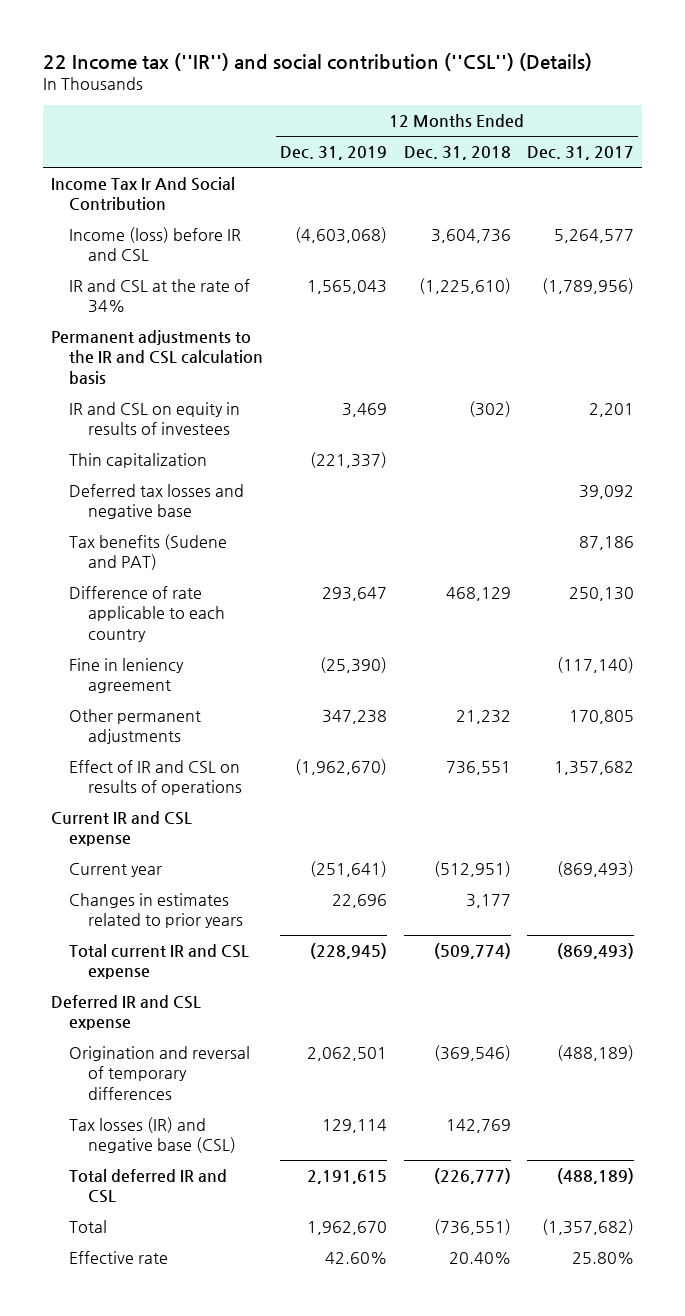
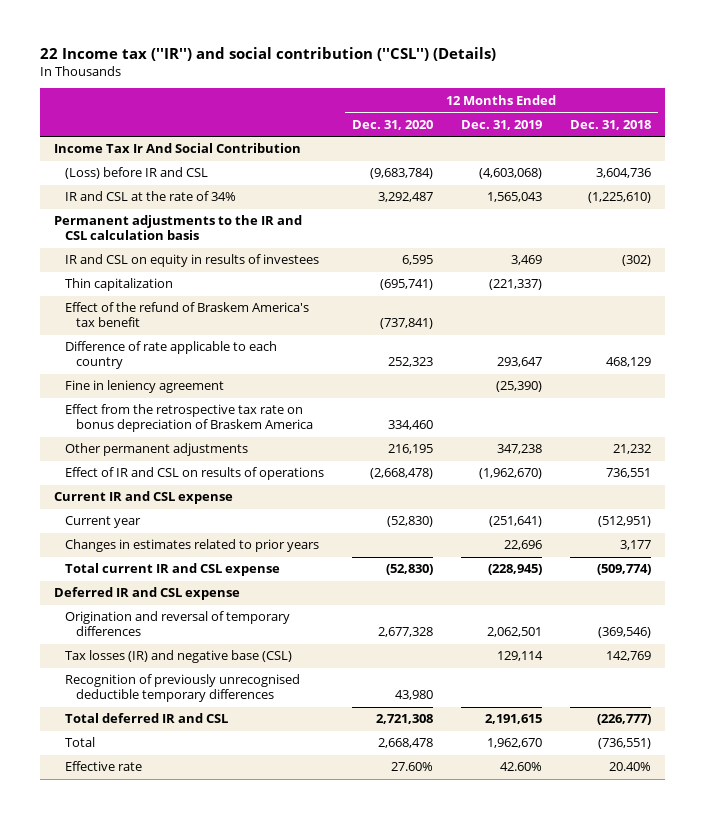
[527,146,635,161] Dec. 31, 2017 -> none
none -> [351,119,433,130] Dec. 31, 2020
[69,227,242,262] Income (loss) before IR and CSL -> [64,167,208,180] (Loss) before IR and CSL
[69,484,245,520] Deferred tax losses and negative base -> none
[69,534,228,571] Tax benefits (Sudene and PAT) -> none
none -> [64,302,309,328] Effect of the refund of Braskem America's tax benefit
none -> [64,404,313,433] Effect from the retrospective tax rate on bonus depreciation of Braskem America
none -> [64,674,300,703] Recognition of previously unrecognised deductible temporary differences

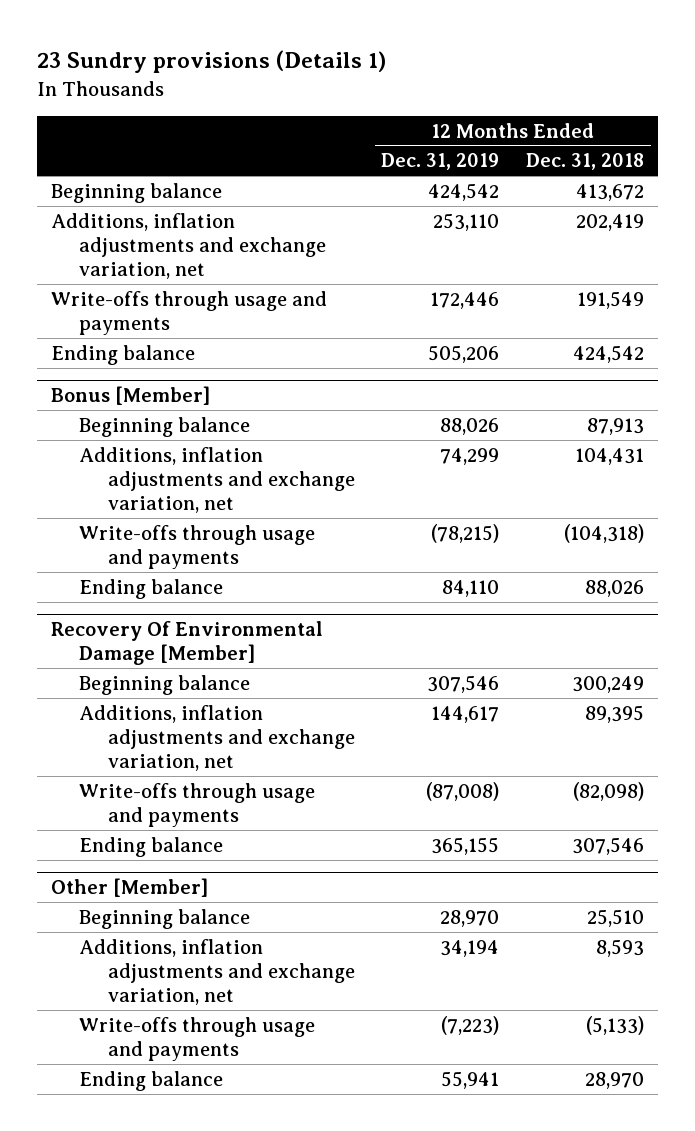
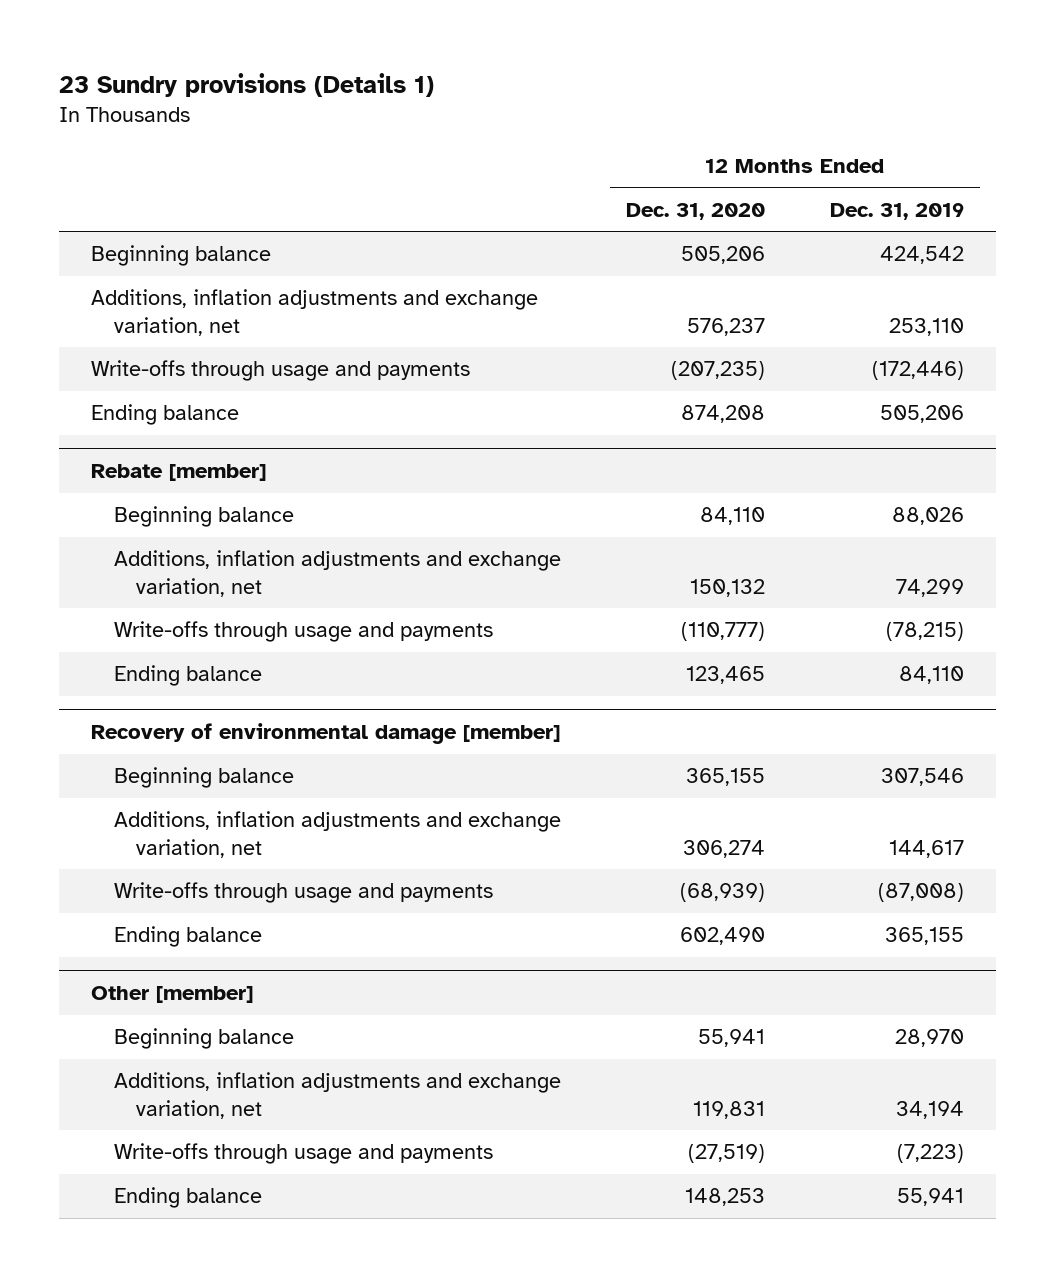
[526,153,645,171] Dec. 31, 2018 -> none
none -> [625,202,765,220] Dec. 31, 2020
[430,291,500,309] 172,446 -> [871,361,964,381] (172,446)
[50,385,210,405] Bonus [Member] -> none
none -> [91,464,267,482] Rebate [member]
[50,620,323,666] Recovery Of Environmental Damage [Member] -> [91,723,561,745] Recovery of environmental damage [member]
[50,877,208,897] Other [Member] -> [91,986,254,1004] Other [member]

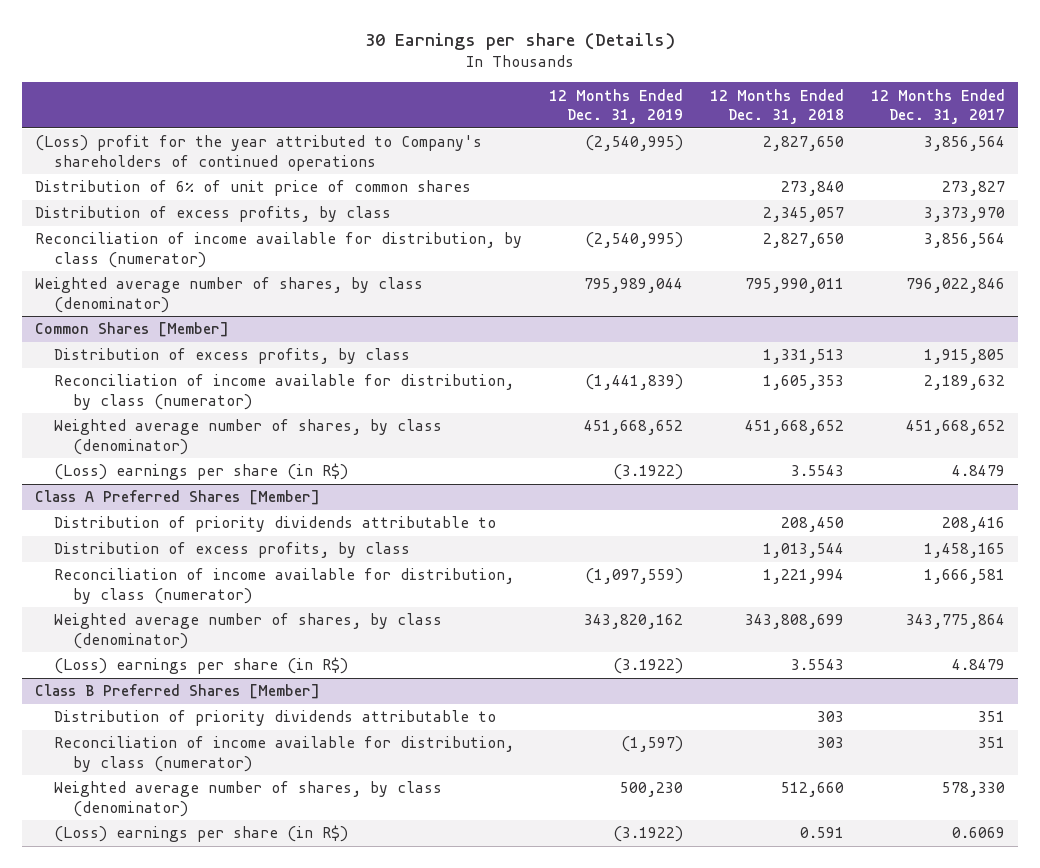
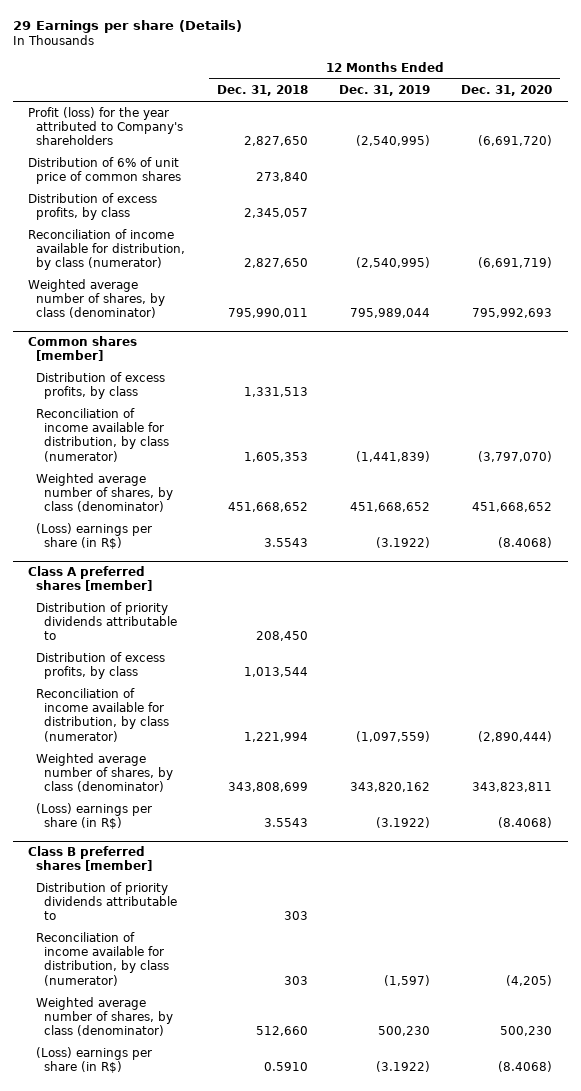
[364,32,675,50] 30 Earnings per share (Details) -> [12,20,242,34] 29 Earnings per share (Details)
[870,88,1005,125] 12 Months Ended Dec. 31, 2017 -> none
none -> [461,85,553,97] Dec. 31, 2020
[34,135,482,171] (Loss) profit for the year attributed to Company's shareholders of continued operations -> [28,107,184,146] Profit (loss) for the year attributed to Company's shareholders
[34,322,229,338] Common Shares [Member] -> [28,336,138,362] Common shares [member]
[34,490,320,506] Class A Preferred Shares [Member] -> [28,566,153,592] Class A preferred shares [member]
[34,684,320,700] Class B Preferred Shares [Member] -> [28,846,153,872] Class B preferred shares [member]
[799,827,844,839] 0.591 -> [263,1062,308,1072] 0.5910

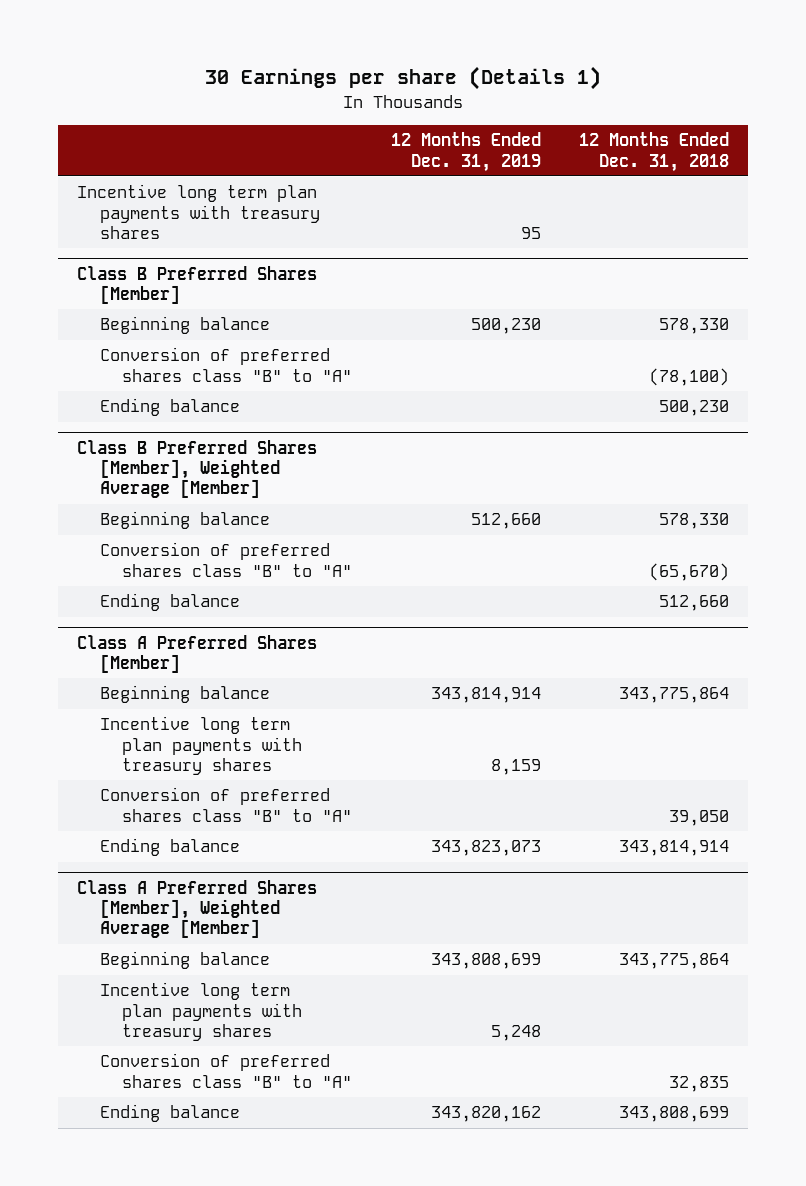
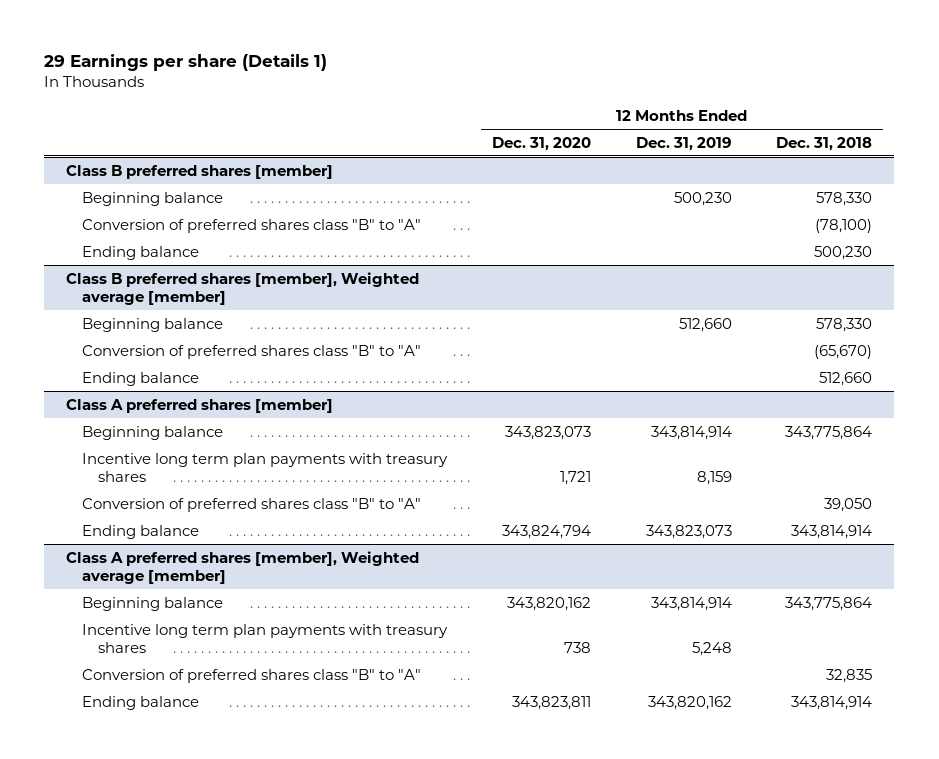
[204,66,601,91] 30 Earnings per share (Details 1) -> [44,54,328,72] 29 Earnings per share (Details 1)
none -> [491,136,591,151] Dec. 31, 2020
[76,184,320,240] Incentive long term plan payments with treasury shares -> none
[76,265,317,304] Class B Preferred Shares [Member] -> [66,164,334,179] Class B preferred shares [member]
[76,439,317,499] Class B Preferred Shares [Member], Weighted Average [Member] -> [66,271,420,305] Class B preferred shares [member], Weighted average [member]
[76,634,317,673] Class A Preferred Shares [Member] -> [66,398,334,413] Class A preferred shares [member]
[76,879,317,939] Class A Preferred Shares [Member], Weighted Average [Member] -> [66,550,420,584] Class A preferred shares [member], Weighted average [member]
[430,953,541,970] 343,808,699 -> [650,596,732,611] 343,814,914
[618,1106,729,1123] 343,808,699 -> [791,695,873,710] 343,814,914

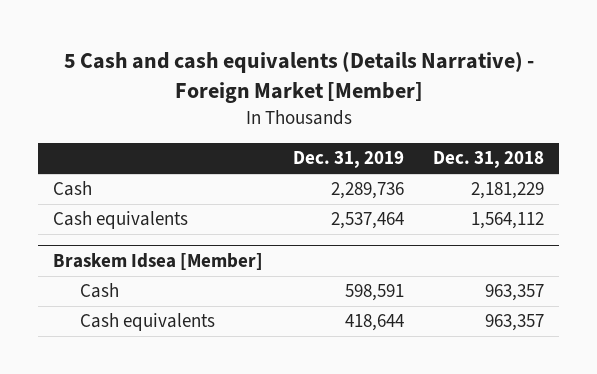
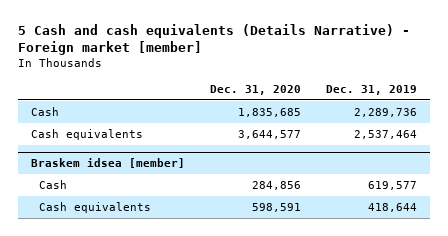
[63,51,534,104] 5 Cash and cash equivalents (Details Narrative) - Foreign Market [Member] -> [18,24,411,56] 5 Cash and cash equivalents (Details Narrative) - Foreign market [member]
[433,151,545,169] Dec. 31, 2018 -> none
none -> [210,84,302,95] Dec. 31, 2020
[53,253,264,271] Braskem Idsea [Member] -> [30,157,185,168] Braskem idsea [member]
[344,284,404,302] 598,591 -> [368,180,418,190] 619,577

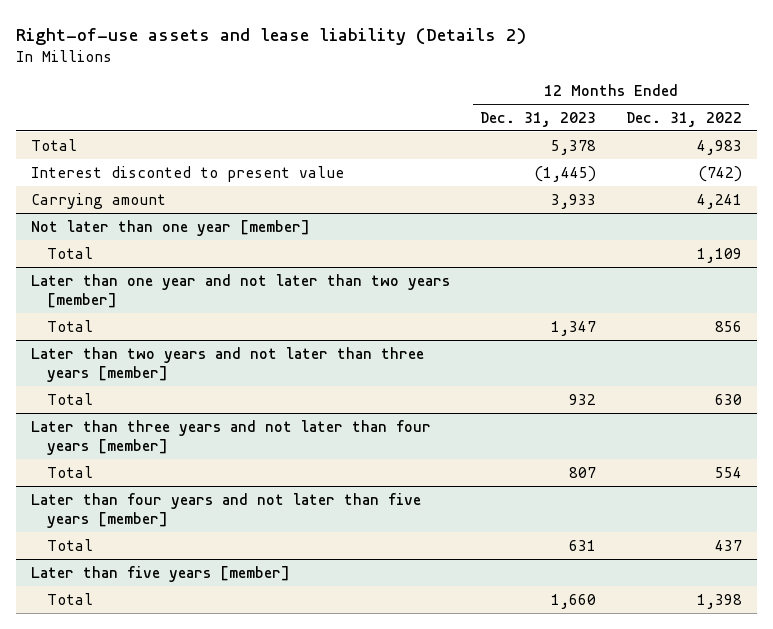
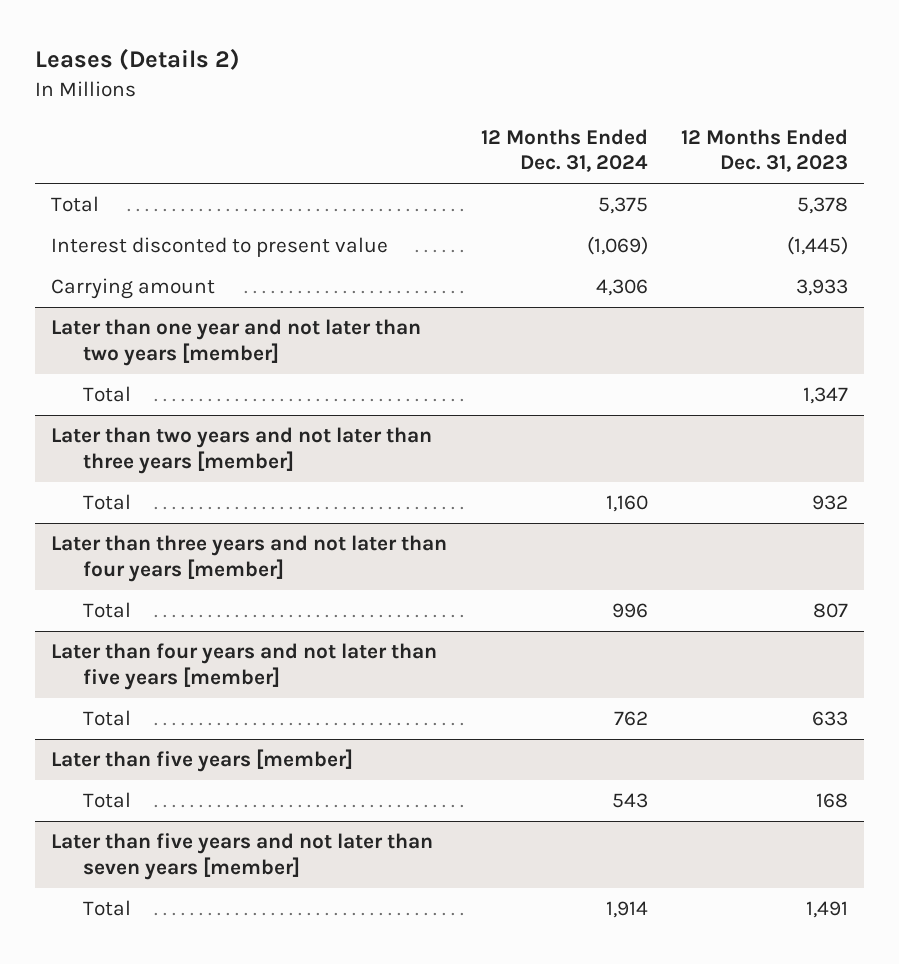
[16,27,527,45] Right-of-use assets and lease liability (Details 2) -> [34,48,240,71] Leases (Details 2)
[625,111,742,127] Dec. 31, 2022 -> none
none -> [480,128,648,173] 12 Months Ended Dec. 31, 2024
[31,219,311,236] Not later than one year [member] -> none
[47,246,94,259] Total -> none
[569,539,597,551] 631 -> [811,711,848,727] 633
[551,593,597,609] 1,660 -> [815,793,848,809] 168
none -> [51,833,434,880] Later than five years and not later than seven years [member]
none -> [83,900,132,917] Total

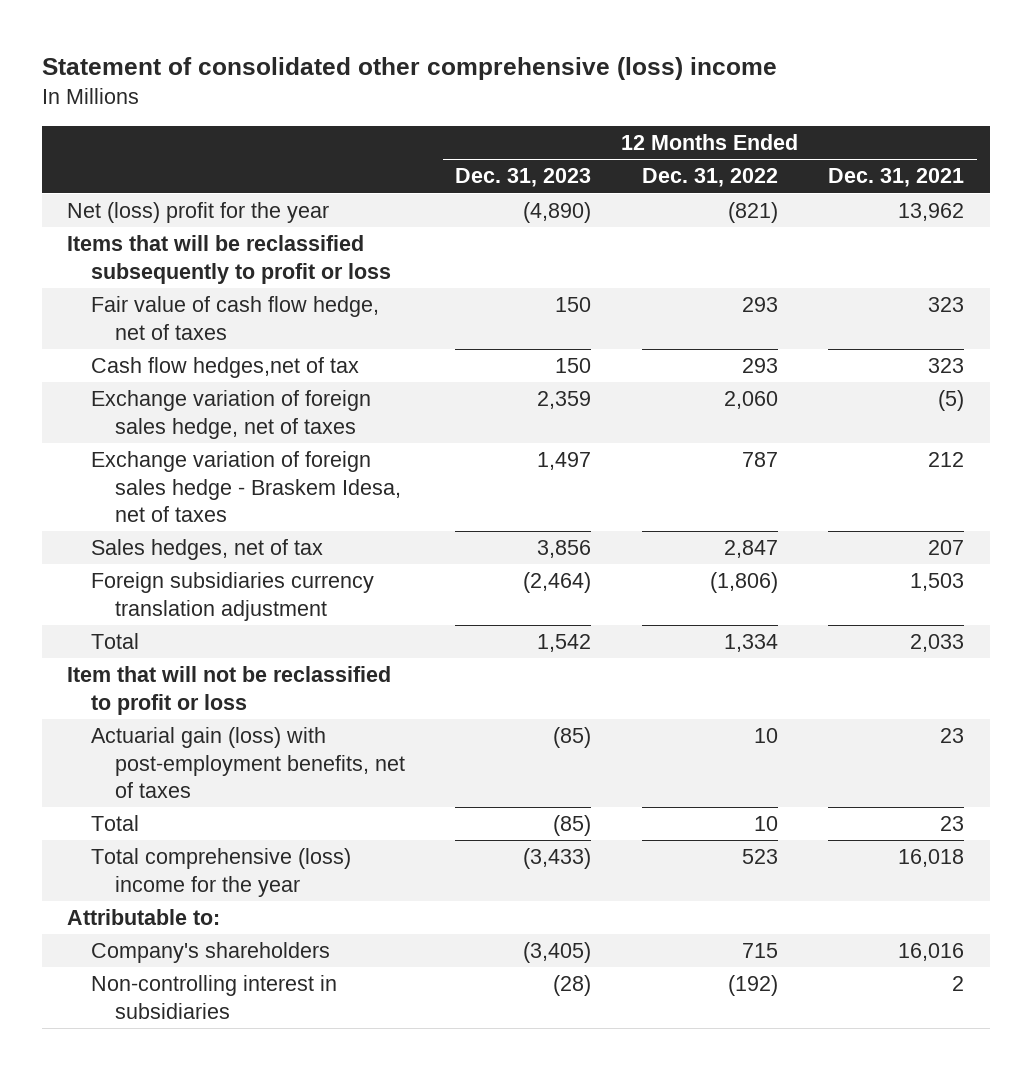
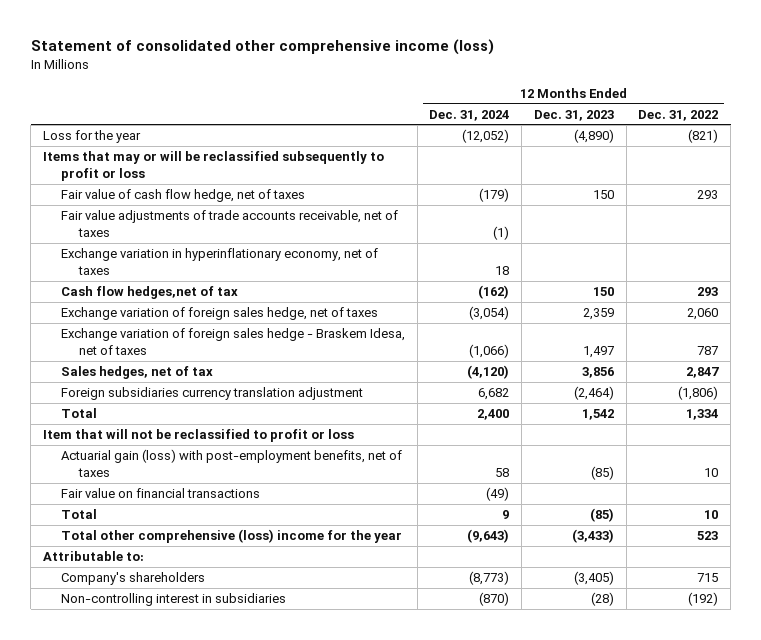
[41,57,777,81] Statement of consolidated other comprehensive (loss) income -> [30,39,494,56] Statement of consolidated other comprehensive income (loss)
[828,168,965,188] Dec. 31, 2021 -> none
none -> [429,109,510,121] Dec. 31, 2024
[67,202,330,224] Net (loss) profit for the year -> [43,130,142,144] Loss for the year
[67,235,391,284] Items that will be reclassified subsequently to profit or loss -> [43,151,385,181] Items that may or will be reclassified subsequently to profit or loss
none -> [60,210,398,237] Fair value adjustments of trade accounts receivable, net of taxes
none -> [60,248,378,275] Exchange variation in hyperinflationary economy, net of taxes
none -> [60,488,260,499] Fair value on financial transactions
[90,848,351,897] Total comprehensive (loss) income for the year -> [60,529,402,544] Total other comprehensive (loss) income for the year

